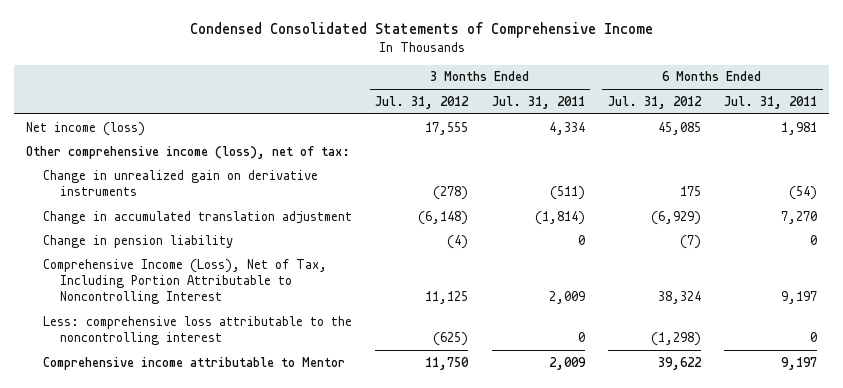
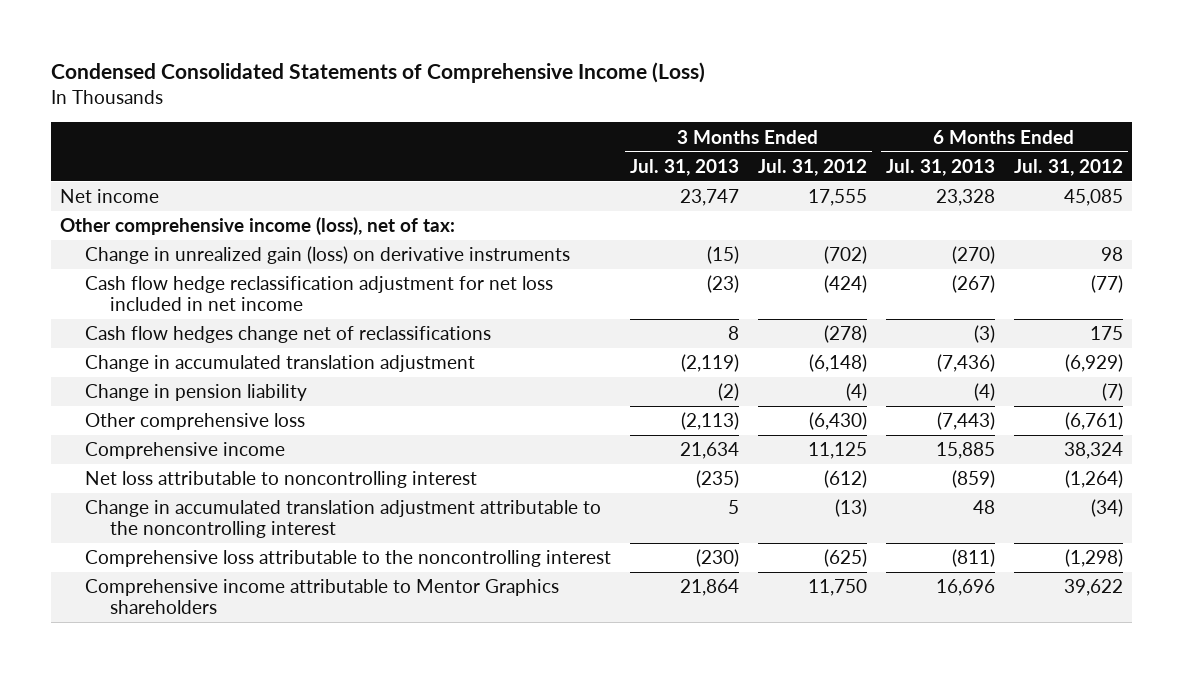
[189,22,653,39] Condensed Consolidated Statements of Comprehensive Income -> [50,62,705,84] Condensed Consolidated Statements of Comprehensive Income (Loss)
[491,95,585,109] Jul. 31, 2011 -> none
[724,95,818,109] Jul. 31, 2011 -> none
none -> [629,158,739,176] Jul. 31, 2013
none -> [885,158,995,176] Jul. 31, 2013
[25,121,145,136] Net income (loss) -> [60,189,160,204] Net income
[43,169,319,196] Change in unrealized gain on derivative instruments -> [85,246,571,265] Change in unrealized gain (loss) on derivative instruments
[433,185,469,200] (278) -> [823,246,867,265] (702)
[679,185,701,196] 175 -> [1100,247,1123,262] 98
none -> [85,276,554,312] Cash flow hedge reclassification adjustment for net loss included in net income
none -> [85,326,492,344] Cash flow hedges change net of reclassifications
none -> [85,413,306,431] Other comprehensive loss
[43,258,328,305] Comprehensive Income (Loss), Net of Tax, Including Portion Attributable to Noncontrolling Interest -> [85,442,286,460] Comprehensive income
none -> [85,471,478,489] Net loss attributable to noncontrolling interest
none -> [85,500,602,539] Change in accumulated translation adjustment attributable to the noncontrolling interest
[43,315,353,345] Less: comprehensive loss attributable to the noncontrolling interest -> [85,550,612,568] Comprehensive loss attributable to the noncontrolling interest
[43,356,346,370] Comprehensive income attributable to Mentor -> [85,579,560,615] Comprehensive income attributable to Mentor Graphics shareholders

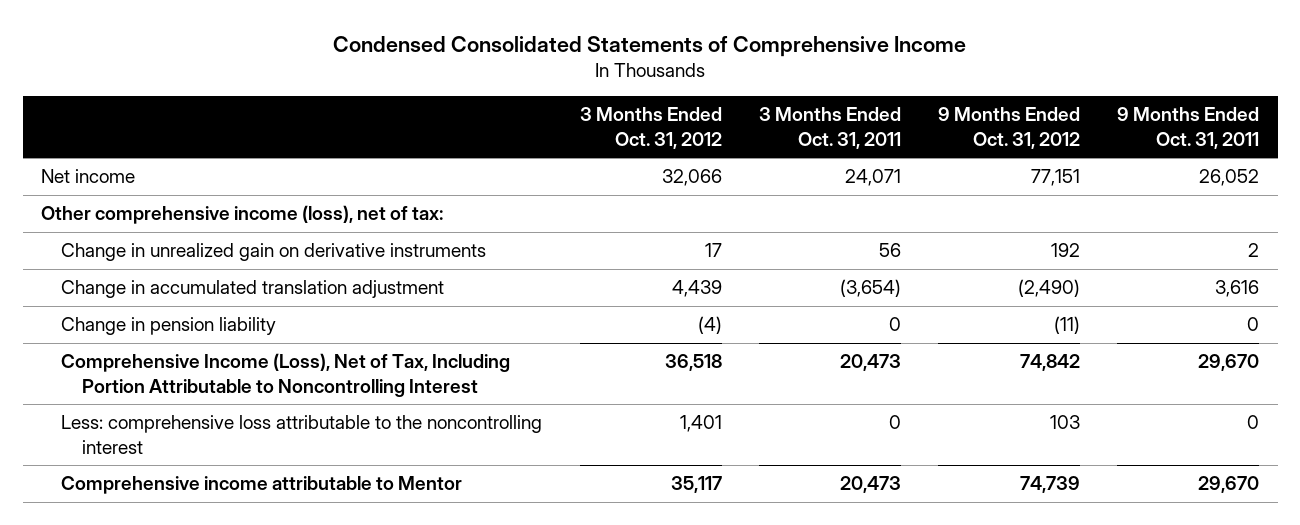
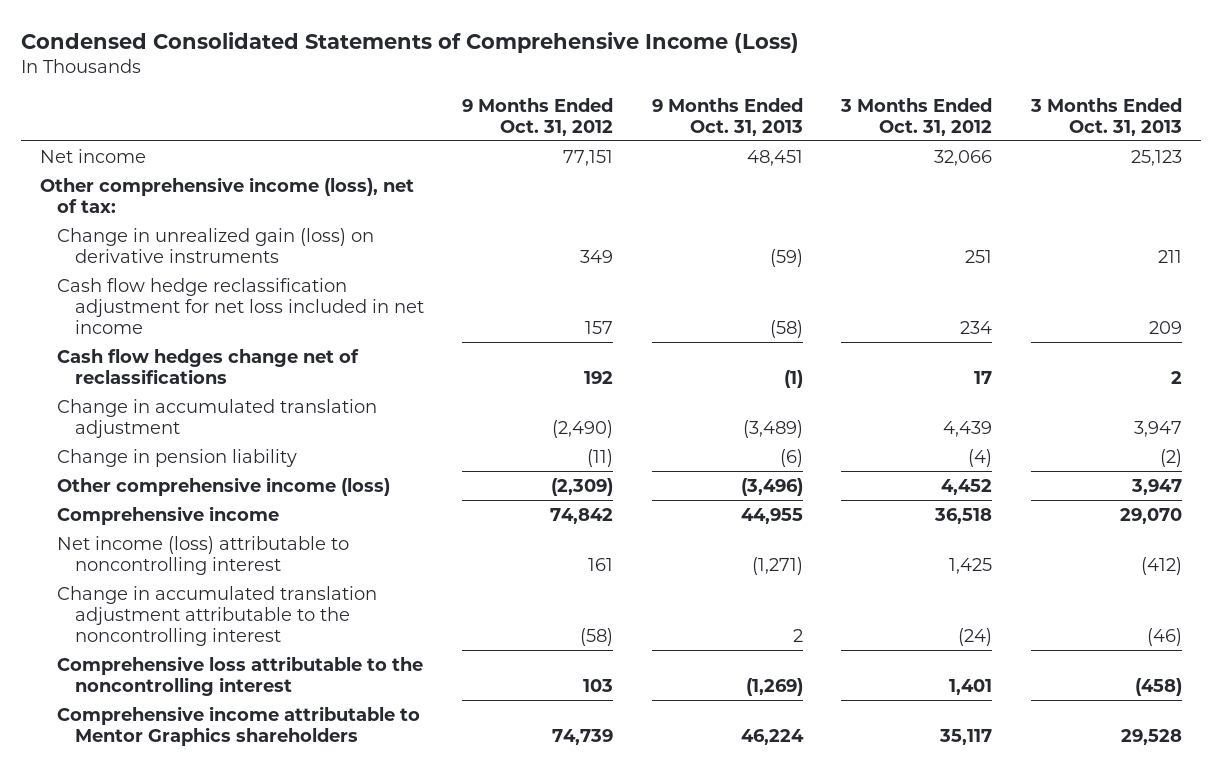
[333,35,967,57] Condensed Consolidated Statements of Comprehensive Income -> [20,31,799,53] Condensed Consolidated Statements of Comprehensive Income (Loss)
[758,107,901,149] 3 Months Ended Oct. 31, 2011 -> none
[1116,107,1259,149] 9 Months Ended Oct. 31, 2011 -> none
none -> [651,97,803,136] 9 Months Ended Oct. 31, 2013
none -> [1029,97,1182,136] 3 Months Ended Oct. 31, 2013
[61,243,487,262] Change in unrealized gain on derivative instruments -> [57,227,375,263] Change in unrealized gain (loss) on derivative instruments
[704,243,722,258] 17 -> [965,249,993,263] 251
[1050,243,1080,258] 192 -> [580,249,614,263] 349
none -> [57,277,424,334] Cash flow hedge reclassification adjustment for net loss included in net income
none -> [57,348,360,384] Cash flow hedges change net of reclassifications
none -> [57,476,391,496] Other comprehensive income (loss)
[61,353,511,397] Comprehensive Income (Loss), Net of Tax, Including Portion Attributable to Noncontrolling Interest -> [57,505,280,525] Comprehensive income
none -> [57,535,350,575] Net income (loss) attributable to noncontrolling interest
none -> [57,585,378,646] Change in accumulated translation adjustment attributable to the noncontrolling interest
[61,415,543,454] Less: comprehensive loss attributable to the noncontrolling interest -> [57,655,424,696] Comprehensive loss attributable to the noncontrolling interest
[61,476,463,495] Comprehensive income attributable to Mentor -> [57,705,421,746] Comprehensive income attributable to Mentor Graphics shareholders

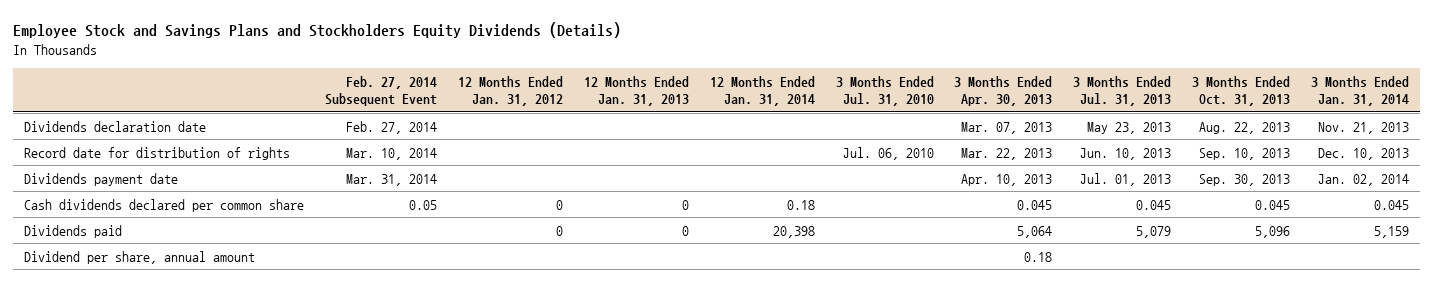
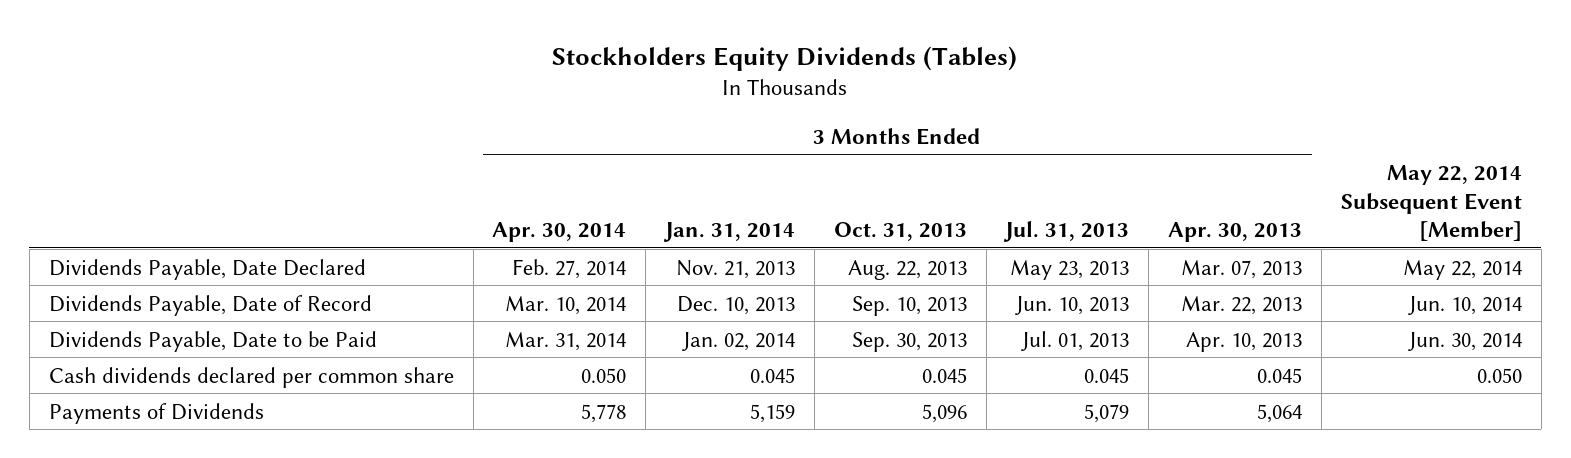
[13,22,622,39] Employee Stock and Savings Plans and Stockholders Equity Dividends (Details) -> [552,45,1018,71] Stockholders Equity Dividends (Tables)
[324,75,437,107] Feb. 27, 2014 Subsequent Event -> none
[457,75,563,107] 12 Months Ended Jan. 31, 2012 -> none
[583,75,689,107] 12 Months Ended Jan. 31, 2013 -> none
[709,75,815,107] 12 Months Ended Jan. 31, 2014 -> none
[835,75,934,107] 3 Months Ended Jul. 31, 2010 -> none
none -> [492,222,627,243] Apr. 30, 2014
none -> [1340,165,1522,242] May 22, 2014 Subsequent Event [Member]
[23,120,206,132] Dividends declaration date -> [48,258,366,280] Dividends Payable, Date Declared
[23,146,290,160] Record date for distribution of rights -> [48,294,372,316] Dividends Payable, Date of Record
[23,172,178,186] Dividends payment date -> [48,330,377,352] Dividends Payable, Date to be Paid
[23,250,255,264] Dividend per share, annual amount -> none
[23,224,122,238] Dividends paid -> [48,402,264,424] Payments of Dividends

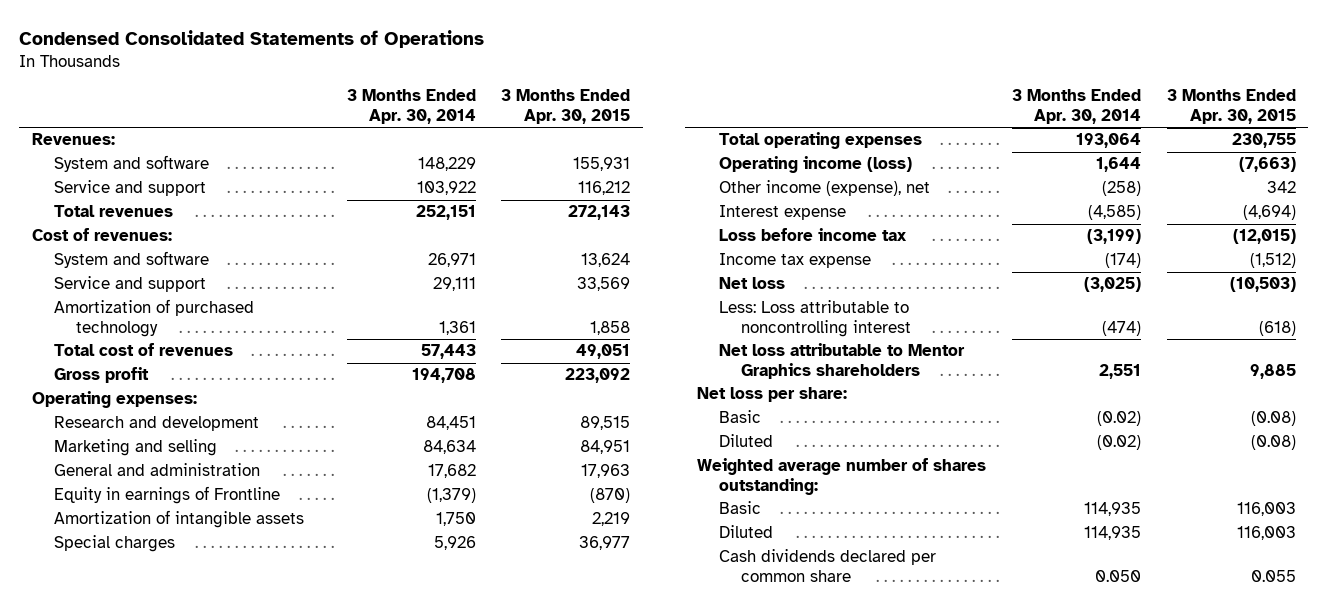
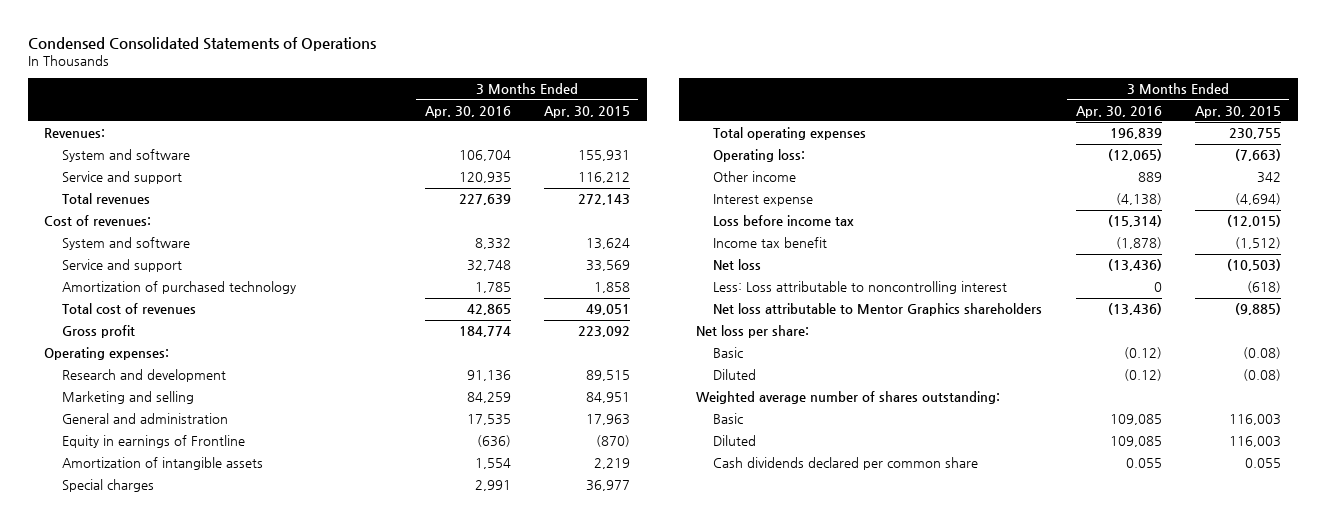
[346,89,476,125] 3 Months Ended Apr. 30, 2014 -> none
none -> [424,105,511,118] Apr. 30, 2016
[719,156,913,174] Operating income (loss) -> [713,149,806,163] Operating loss:
[719,180,931,197] Other income (expense), net -> [713,171,797,183] Other income
[719,253,872,269] Income tax expense -> [713,237,828,249] Income tax benefit
[1249,364,1296,380] 9,885 -> [1235,303,1282,316] (9,885)

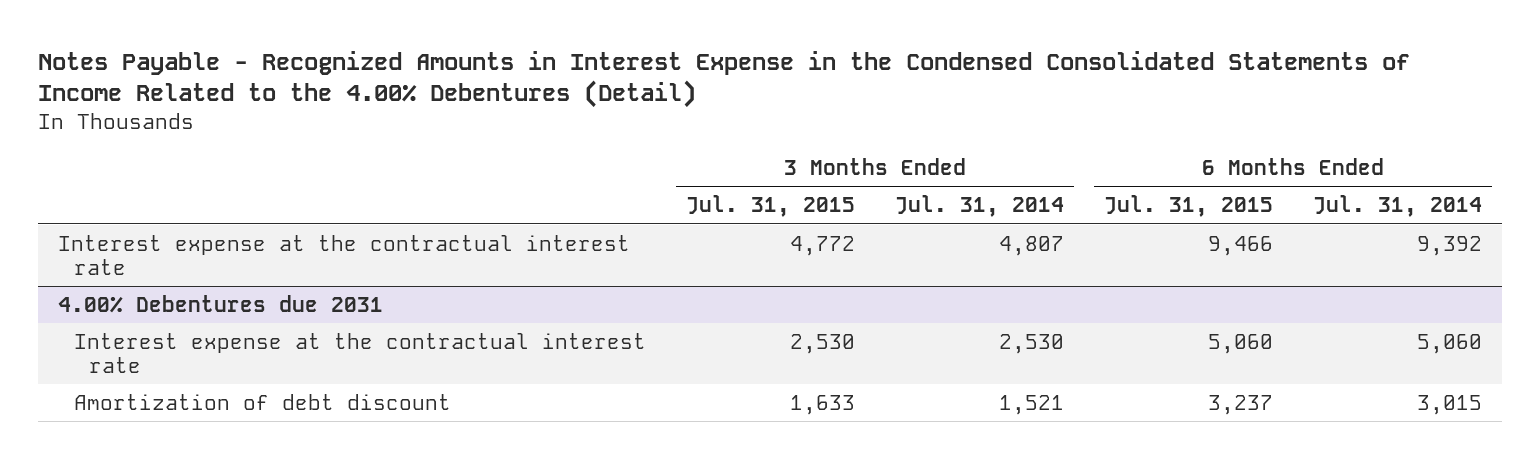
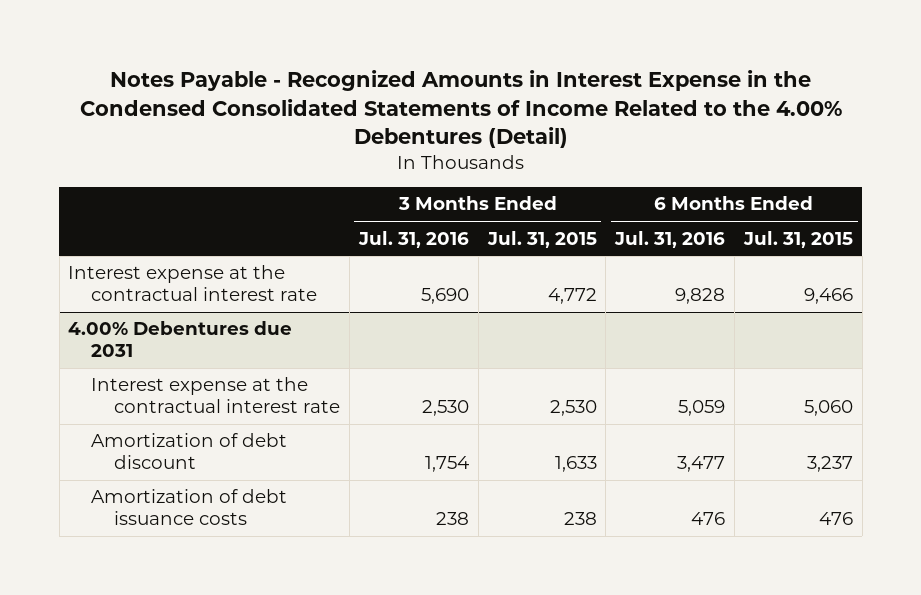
[894,195,1064,218] Jul. 31, 2014 -> none
[1312,195,1482,218] Jul. 31, 2014 -> none
none -> [358,230,470,248] Jul. 31, 2016
none -> [614,230,726,248] Jul. 31, 2016
none -> [91,489,288,526] Amortization of debt issuance costs

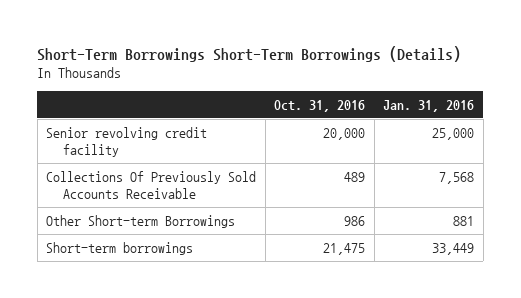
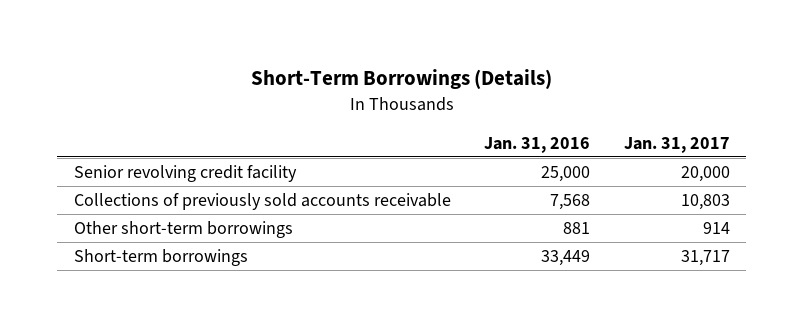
[37,45,462,62] Short-Term Borrowings Short-Term Borrowings (Details) -> [250,69,552,90] Short-Term Borrowings (Details)
[274,99,366,112] Oct. 31, 2016 -> none
none -> [623,136,730,153] Jan. 31, 2017
[46,170,257,199] Collections Of Previously Sold Accounts Receivable -> [73,193,451,211] Collections of previously sold accounts receivable
[46,214,236,228] Other Short-term Borrowings -> [73,221,293,239] Other short-term borrowings

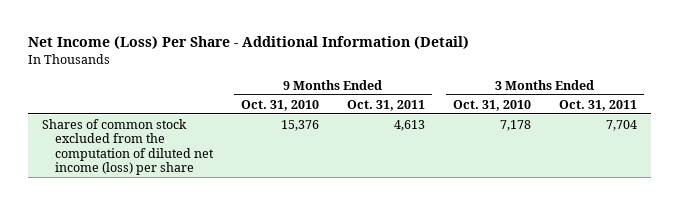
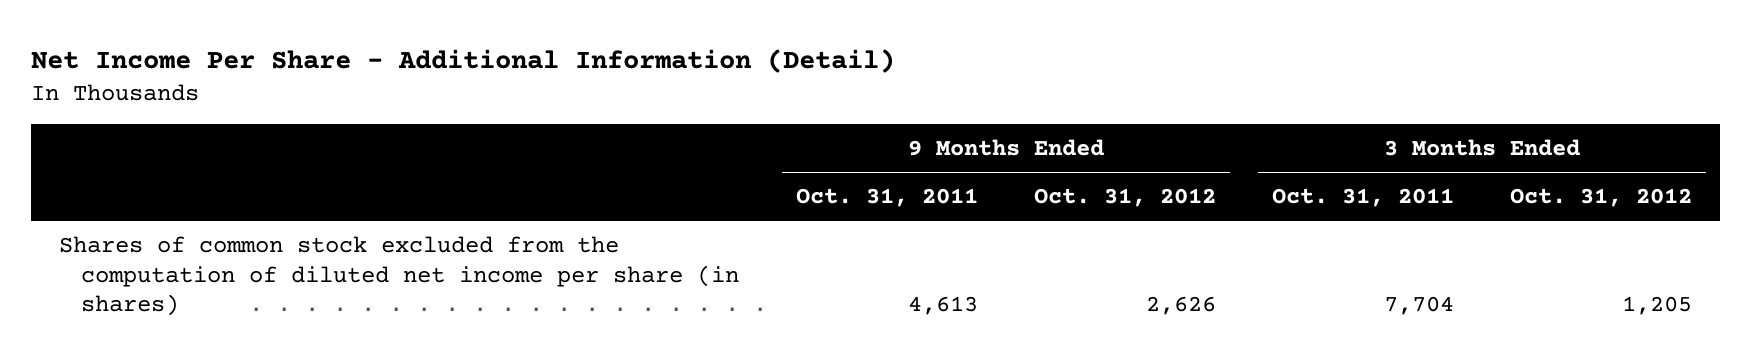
[27,35,469,49] Net Income (Loss) Per Share - Additional Information (Detail) -> [30,49,895,74] Net Income Per Share - Additional Information (Detail)
[240,99,319,111] Oct. 31, 2010 -> none
[452,99,531,111] Oct. 31, 2010 -> none
none -> [1033,188,1216,208] Oct. 31, 2012
none -> [1510,188,1693,208] Oct. 31, 2012
[41,118,214,175] Shares of common stock excluded from the computation of diluted net income (loss) per share -> [59,235,740,317] Shares of common stock excluded from the computation of diluted net income per share (in shares)

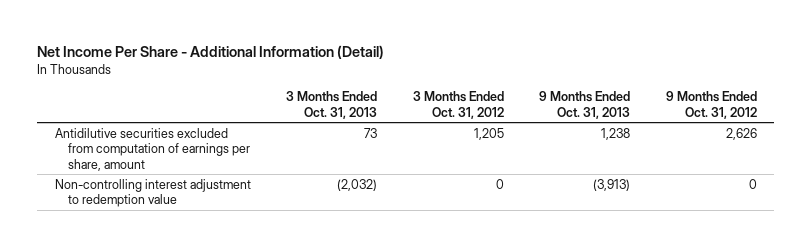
[795,188,978,208] Oct. 31, 2011 -> none
[1271,188,1454,208] Oct. 31, 2011 -> none
none -> [286,91,378,119] 3 Months Ended Oct. 31, 2013
none -> [539,91,631,119] 9 Months Ended Oct. 31, 2013
[59,235,740,317] Shares of common stock excluded from the computation of diluted net income per share (in shares) -> [54,127,250,171] Antidilutive securities excluded from computation of earnings per share, amount
none -> [54,178,251,208] Non-controlling interest adjustment to redemption value

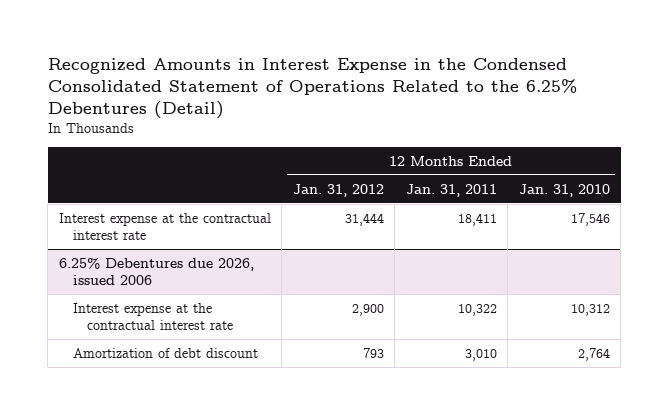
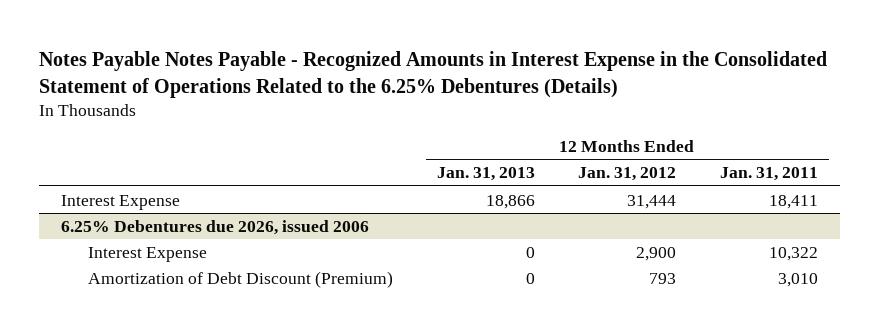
[47,57,577,119] Recognized Amounts in Interest Expense in the Condensed Consolidated Statement of Operations Related to the 6.25% Debentures (Detail) -> [38,50,827,98] Notes Payable Notes Payable - Recognized Amounts in Interest Expense in the Consolidated Statement of Operations Related to the 6.25% Debentures (Details)
[518,183,610,197] Jan. 31, 2010 -> none
none -> [436,167,535,182] Jan. 31, 2013
[58,212,271,241] Interest expense at the contractual interest rate -> [60,194,180,210] Interest Expense
[72,302,233,331] Interest expense at the contractual interest rate -> [88,246,208,262] Interest Expense
[72,347,258,358] Amortization of debt discount -> [88,270,394,288] Amortization of Debt Discount (Premium)

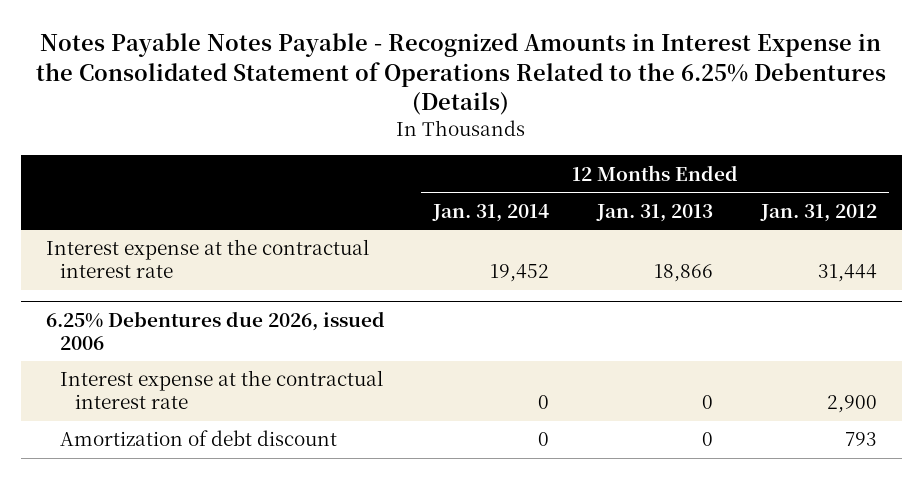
[719,167,818,182] Jan. 31, 2011 -> none
none -> [431,203,549,222] Jan. 31, 2014
[60,194,180,210] Interest Expense -> [45,239,369,279] Interest expense at the contractual interest rate
[88,246,208,262] Interest Expense -> [60,370,384,410] Interest expense at the contractual interest rate
[88,270,394,288] Amortization of Debt Discount (Premium) -> [60,430,338,447] Amortization of debt discount

